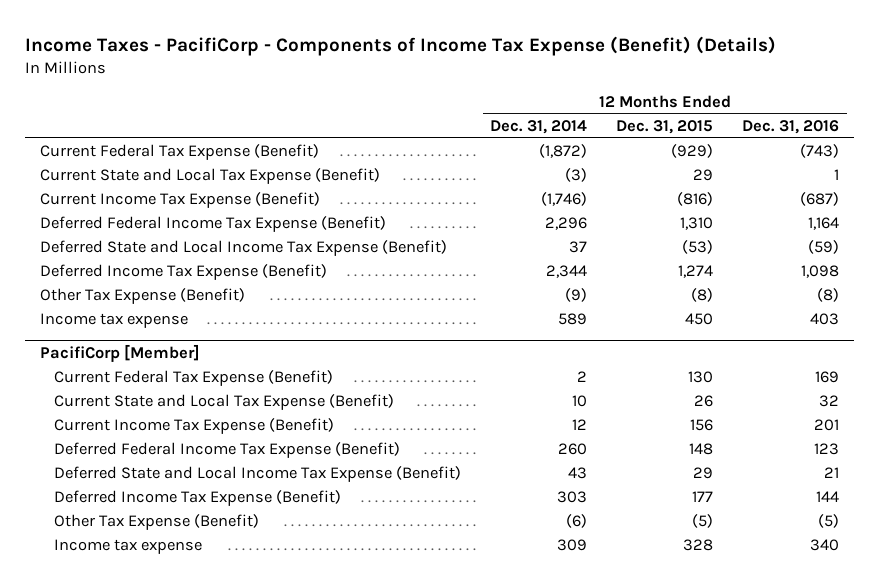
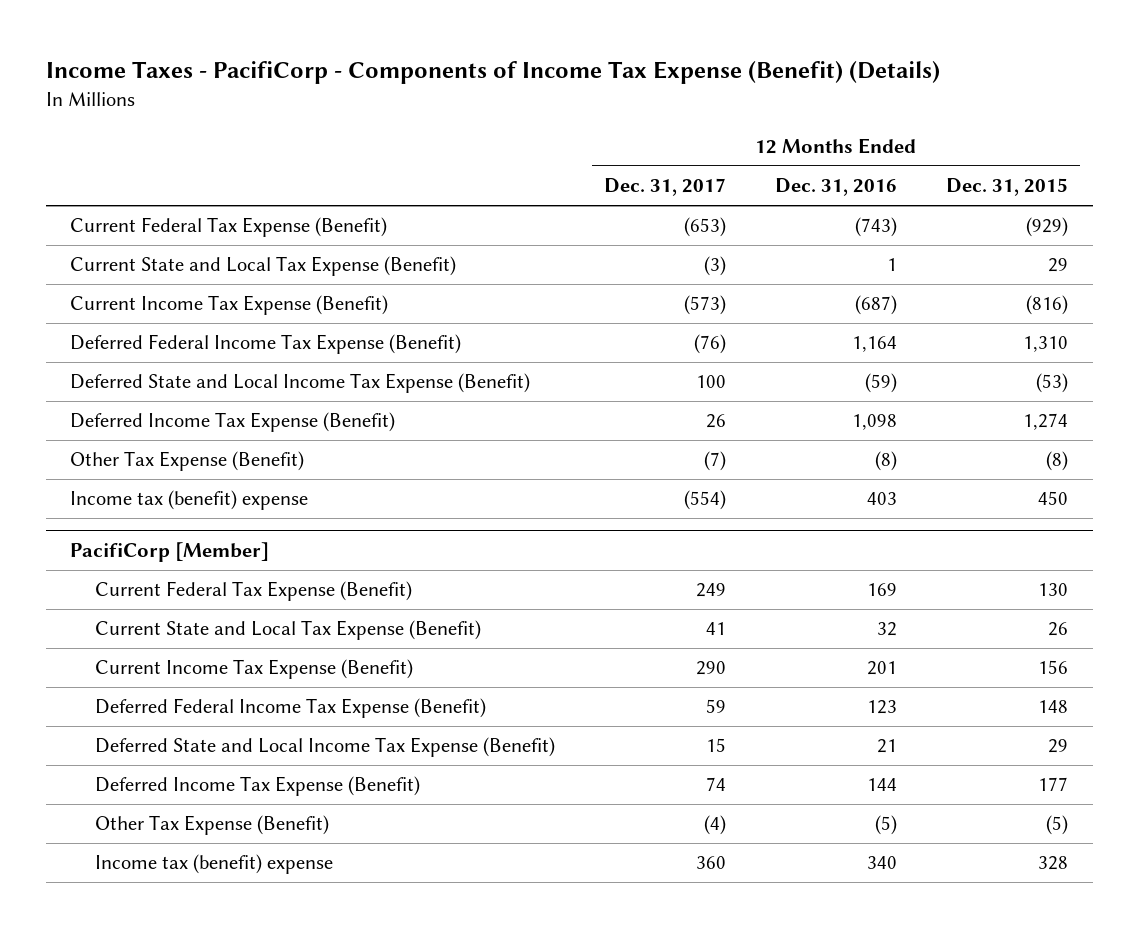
[490,119,588,134] Dec. 31, 2014 -> none
none -> [604,178,727,197] Dec. 31, 2017
[39,313,188,329] Income tax expense -> [70,490,309,511] Income tax (benefit) expense
[54,539,203,555] Income tax expense -> [95,854,334,875] Income tax (benefit) expense

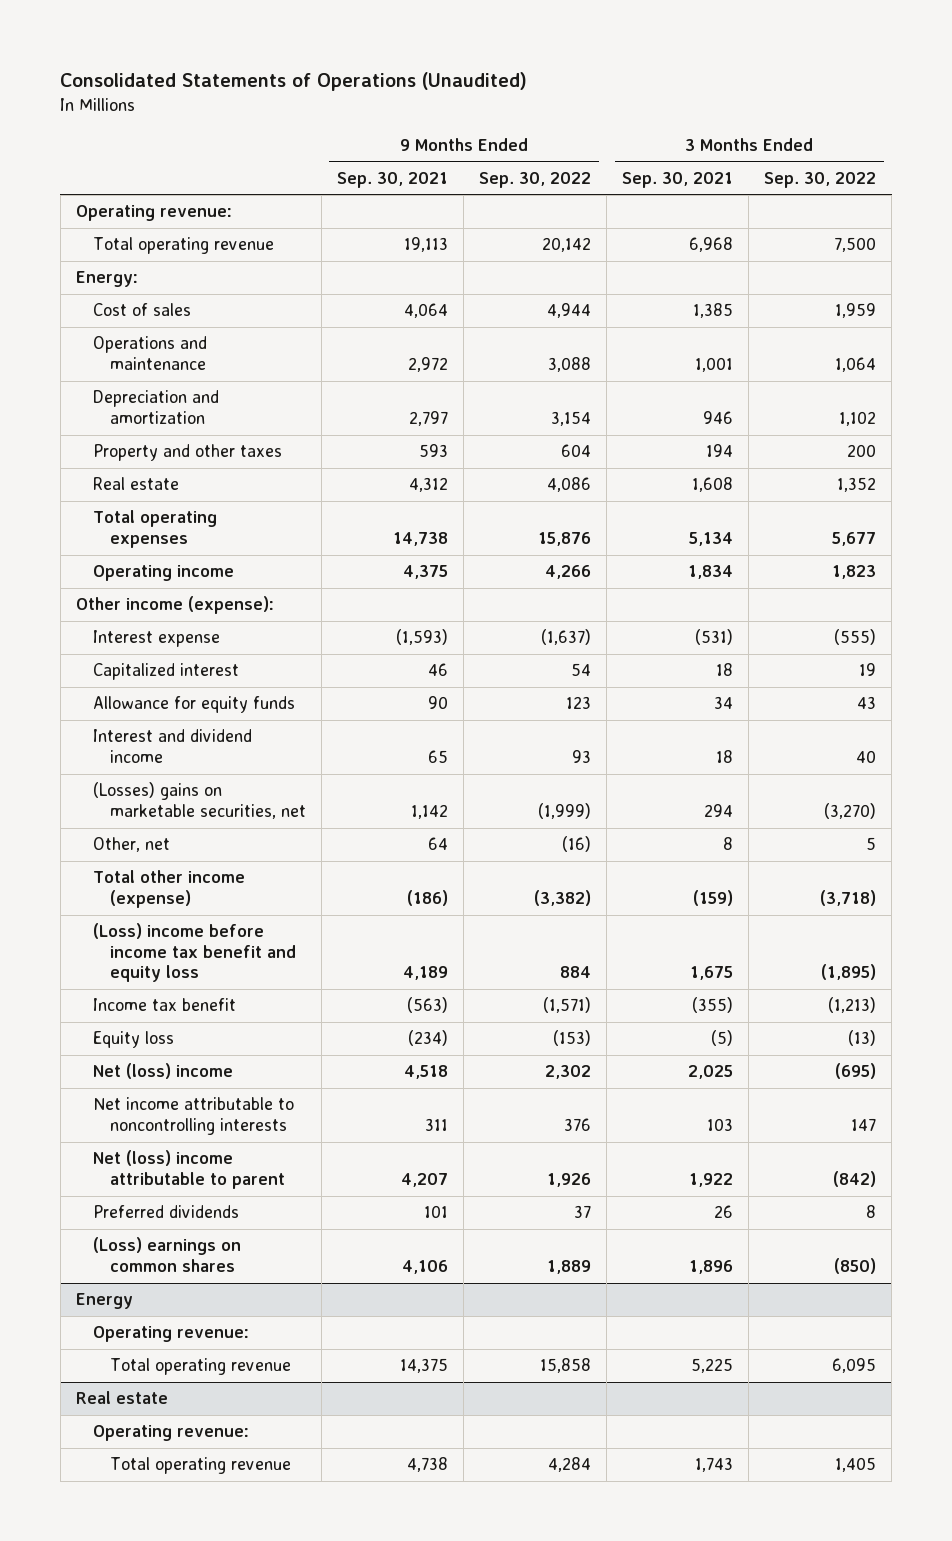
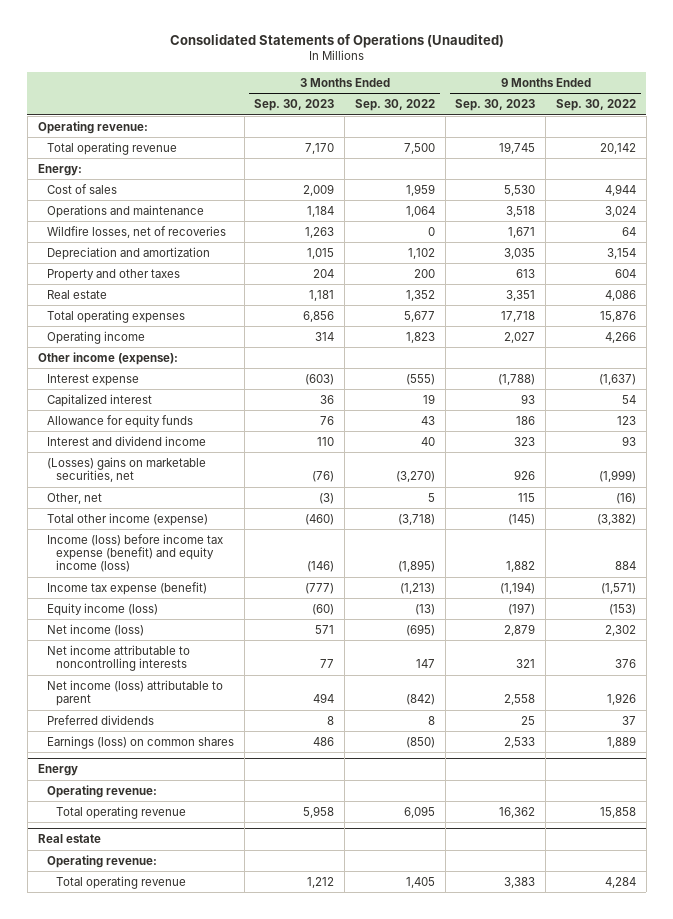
[337,171,449,188] Sep. 30, 2021 -> none
[622,171,734,188] Sep. 30, 2021 -> none
none -> [254,99,335,112] Sep. 30, 2023
none -> [455,99,536,112] Sep. 30, 2023
[548,356,592,372] 3,088 -> [604,205,636,217] 3,024
none -> [46,225,226,238] Wildfire losses, net of recoveries
[93,923,297,983] (Loss) income before income tax benefit and equity loss -> [46,533,223,573] Income (loss) before income tax expense (benefit) and equity income (loss)
[93,998,237,1012] Income tax benefit -> [46,581,207,595] Income tax expense (benefit)
[93,1031,175,1049] Equity loss -> [46,602,158,616] Equity income (loss)
[93,1063,234,1080] Net (loss) income -> [46,623,144,636] Net income (loss)
[93,1150,286,1189] Net (loss) income attributable to parent -> [46,679,223,707] Net income (loss) attributable to parent
[93,1237,242,1272] (Loss) earnings on common shares -> [46,735,234,749] Earnings (loss) on common shares

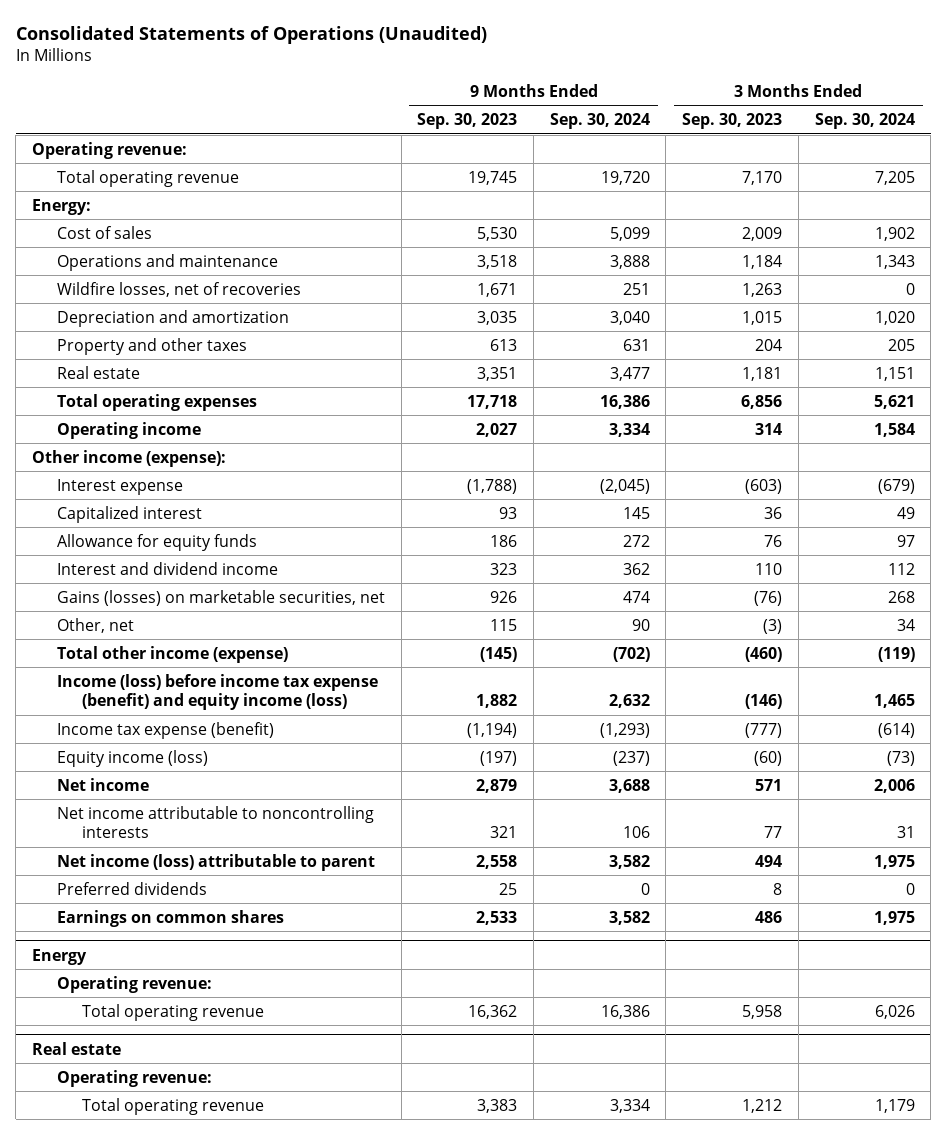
[354,99,435,112] Sep. 30, 2022 -> none
[555,99,636,112] Sep. 30, 2022 -> none
none -> [549,112,650,129] Sep. 30, 2024
none -> [814,112,915,129] Sep. 30, 2024
[46,456,206,483] (Losses) gains on marketable securities, net -> [56,589,385,606] Gains (losses) on marketable securities, net
[46,623,144,636] Net income (loss) -> [56,777,149,791] Net income
[46,735,234,749] Earnings (loss) on common shares -> [56,909,284,927] Earnings on common shares

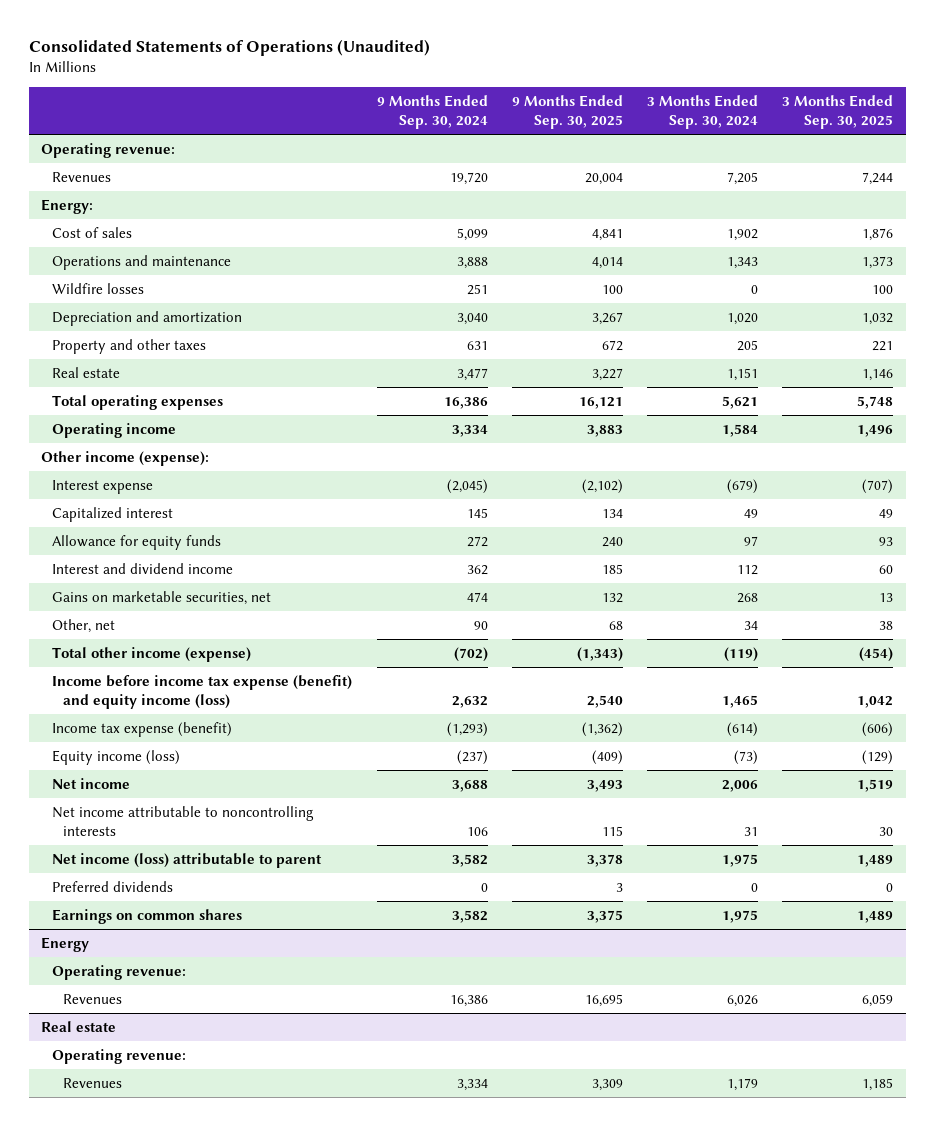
[417,112,518,129] Sep. 30, 2023 -> none
[682,112,783,129] Sep. 30, 2023 -> none
none -> [511,95,623,129] 9 Months Ended Sep. 30, 2025
none -> [782,95,894,129] 3 Months Ended Sep. 30, 2025
[56,169,239,187] Total operating revenue -> [52,171,112,182] Revenues
[56,281,301,297] Wildfire losses, net of recoveries -> [52,282,145,294] Wildfire losses
[56,589,385,606] Gains (losses) on marketable securities, net -> [52,590,272,605] Gains on marketable securities, net
[56,673,378,711] Income (loss) before income tax expense (benefit) and equity income (loss) -> [52,674,353,709] Income before income tax expense (benefit) and equity income (loss)
[81,1003,264,1021] Total operating revenue -> [63,993,123,1004] Revenues
[81,1097,264,1115] Total operating revenue -> [63,1077,123,1088] Revenues

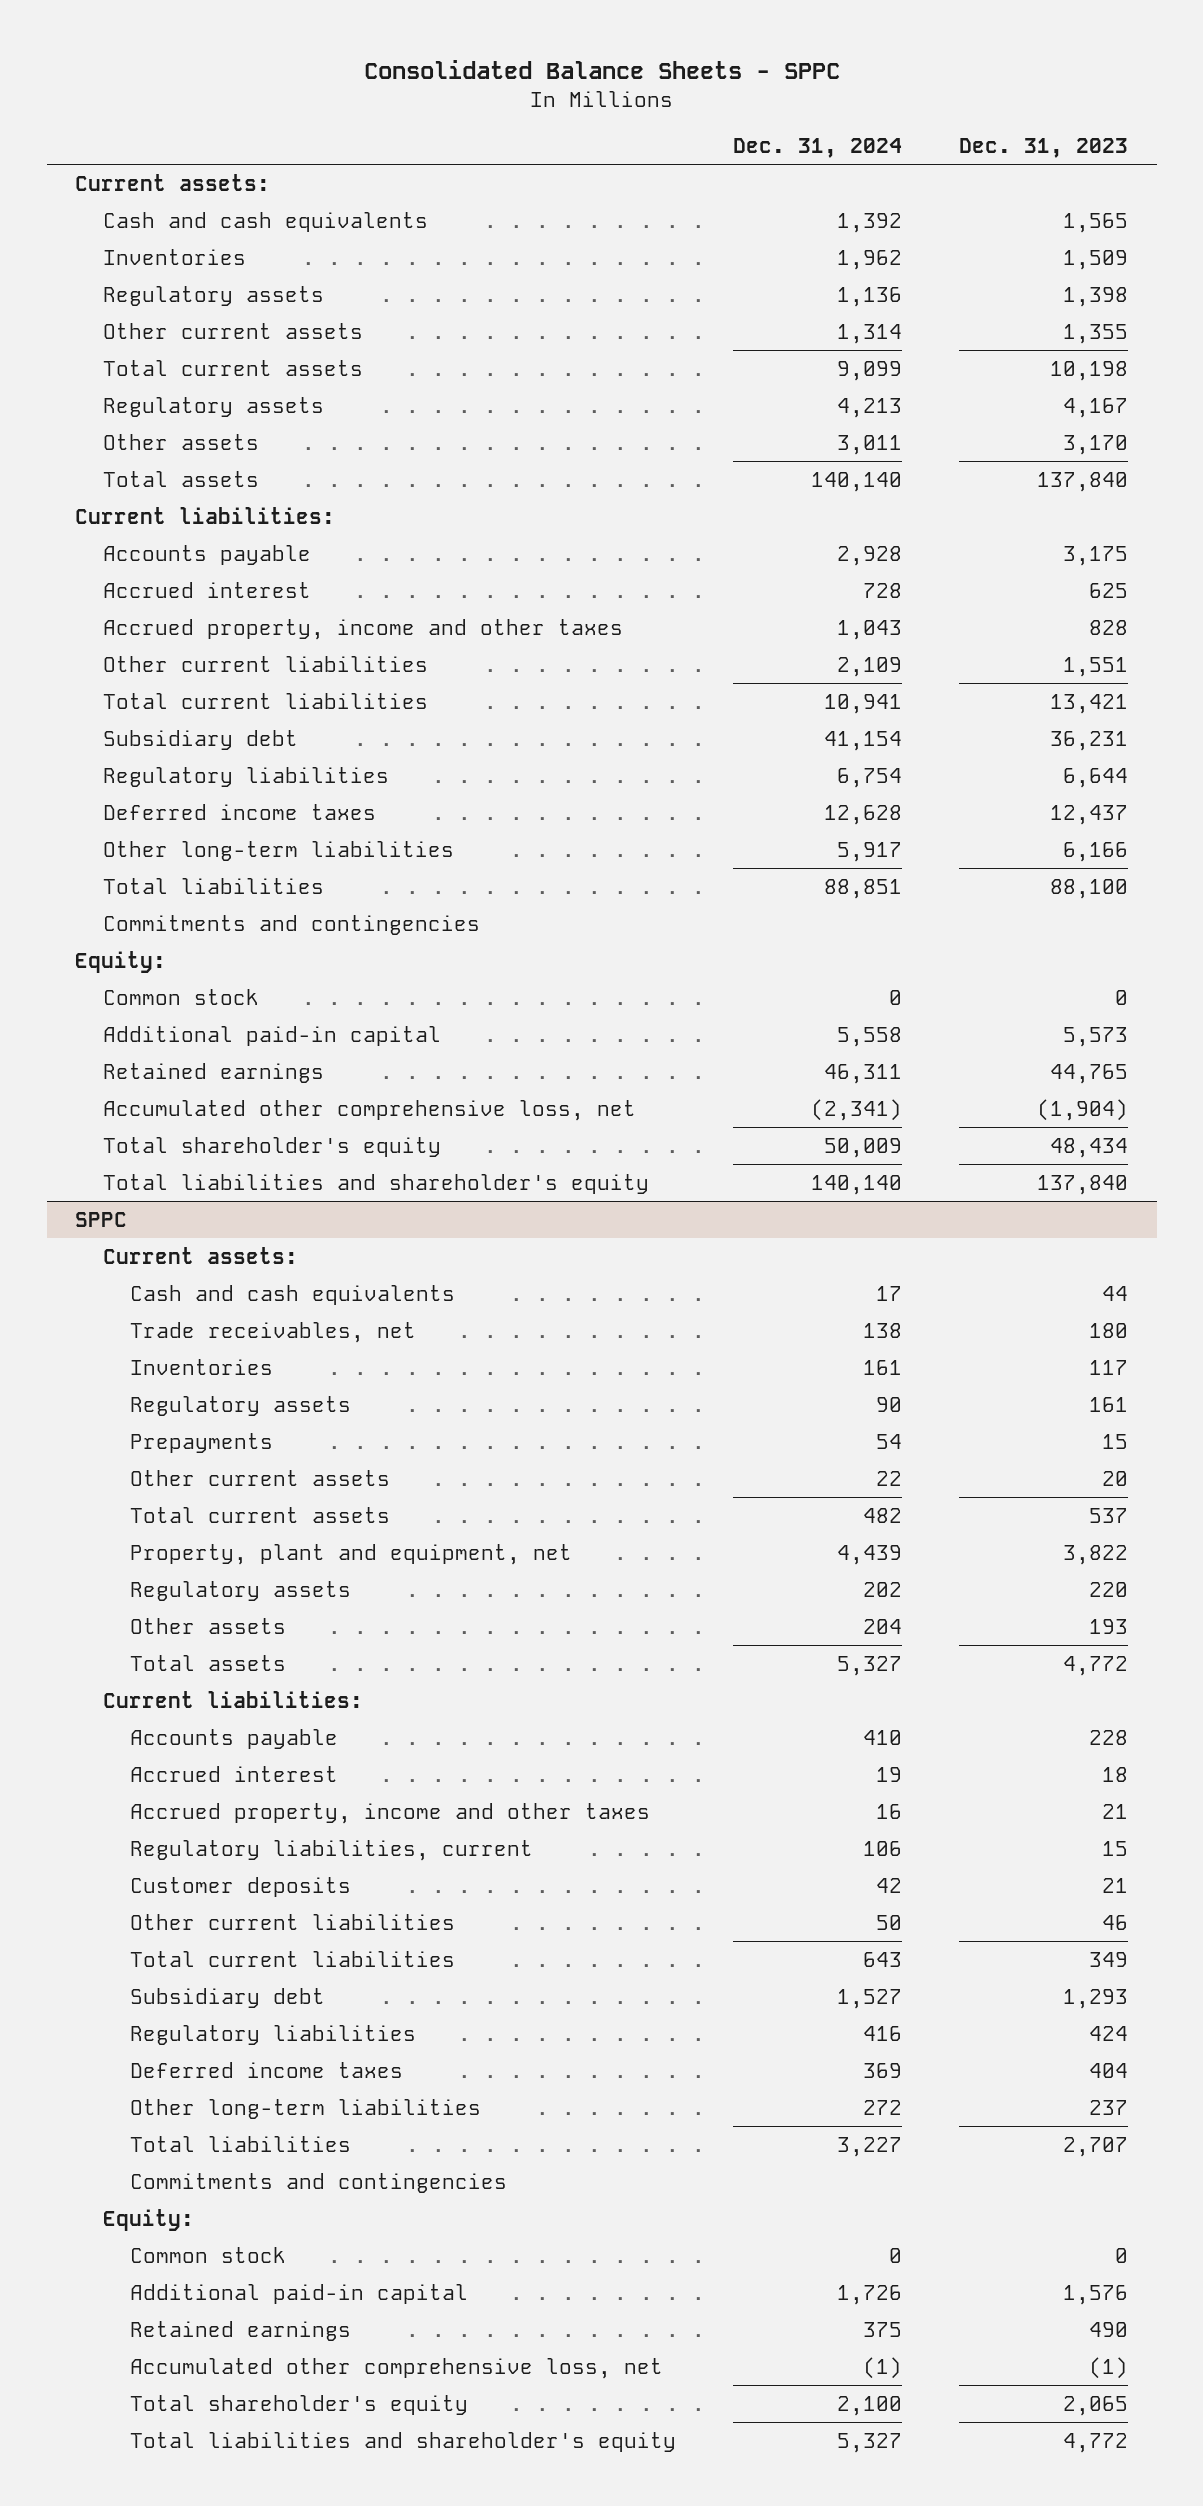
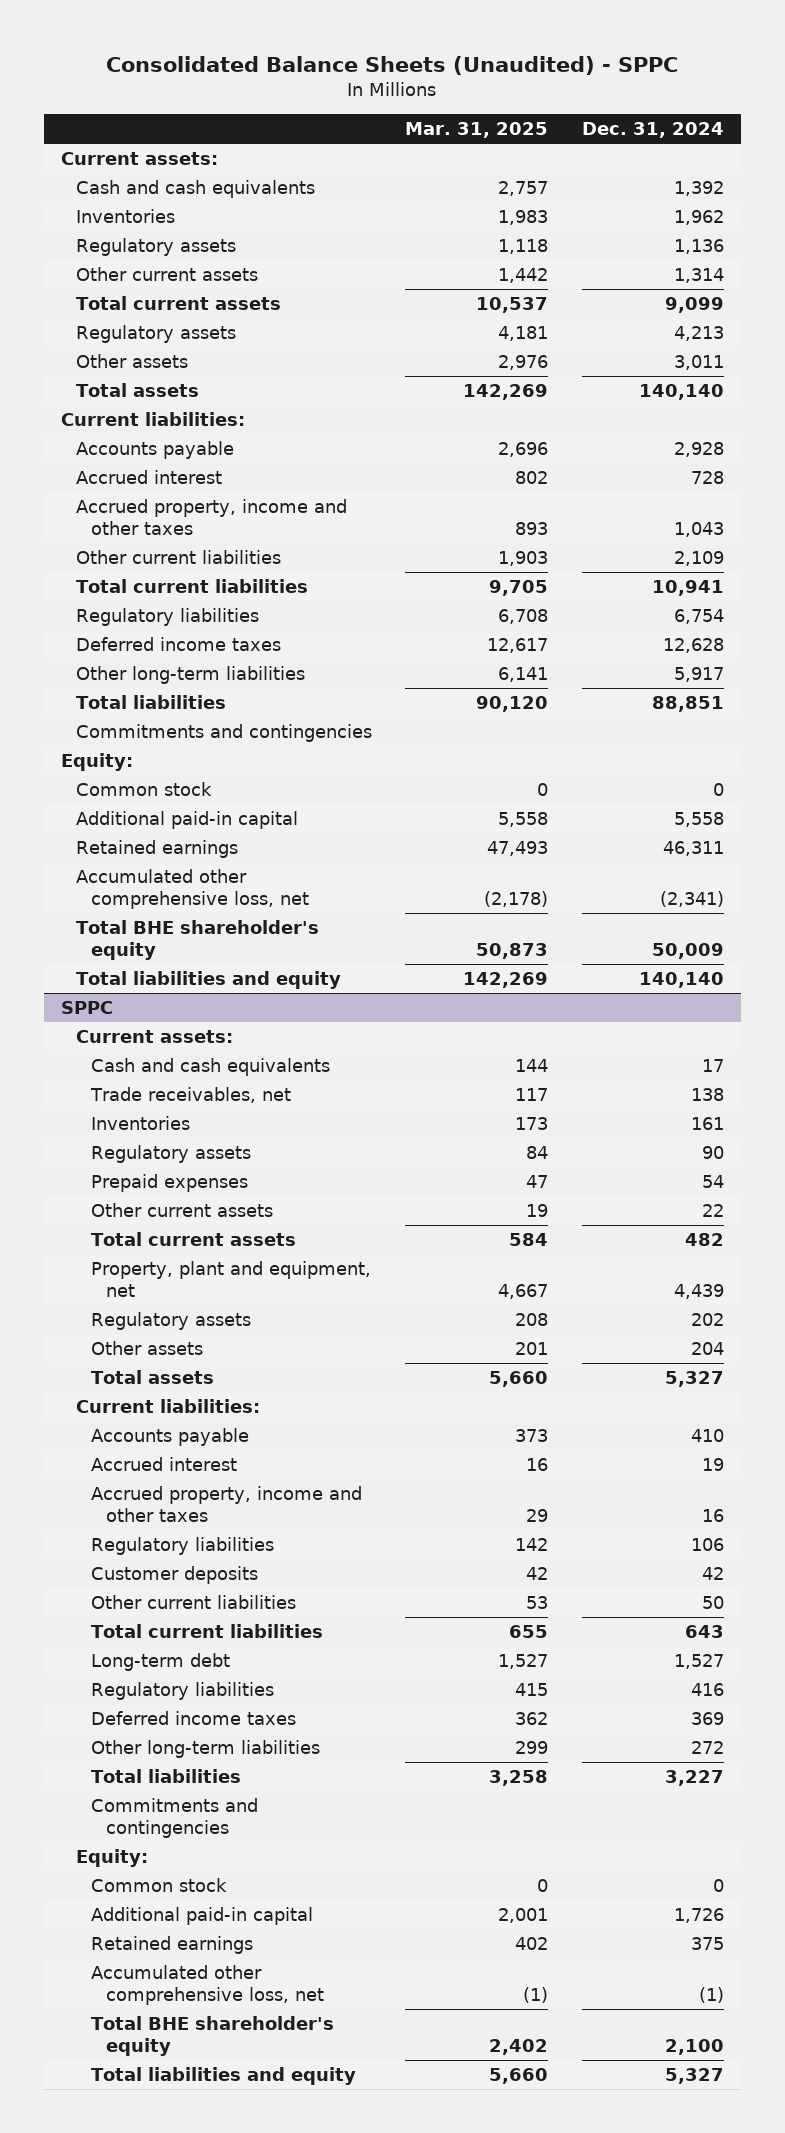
[363,60,840,80] Consolidated Balance Sheets - SPPC -> [106,56,679,76] Consolidated Balance Sheets (Unaudited) - SPPC
[959,138,1129,159] Dec. 31, 2023 -> none
none -> [405,122,549,139] Mar. 31, 2025
[102,729,298,750] Subsidiary debt -> none
[102,1136,441,1157] Total shareholder's equity -> [75,920,319,960] Total BHE shareholder's equity
[102,1173,649,1194] Total liabilities and shareholder's equity -> [75,971,341,990] Total liabilities and equity
[130,1432,274,1453] Prepayments -> [90,1174,248,1193] Prepaid expenses
[130,1839,534,1861] Regulatory liabilities, current -> [90,1537,274,1556] Regulatory liabilities
[130,1987,326,2008] Subsidiary debt -> [90,1653,230,1672] Long-term debt
[130,2394,469,2415] Total shareholder's equity -> [90,2016,334,2056] Total BHE shareholder's equity
[130,2431,677,2452] Total liabilities and shareholder's equity -> [90,2067,356,2086] Total liabilities and equity

